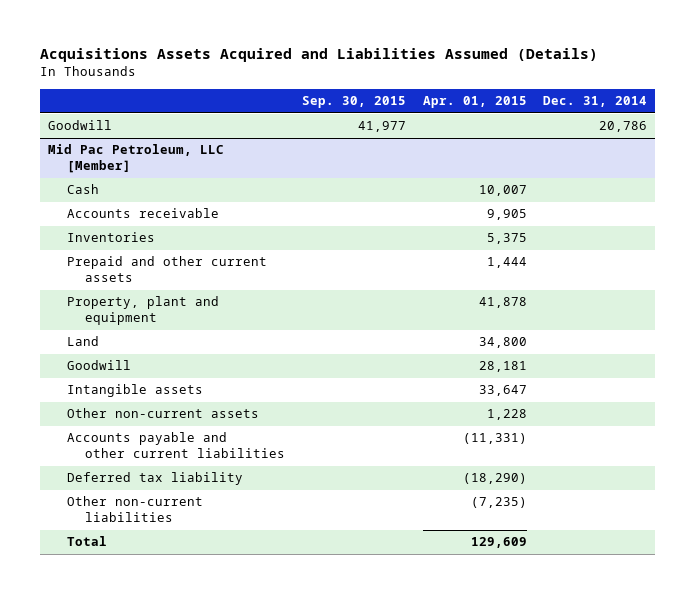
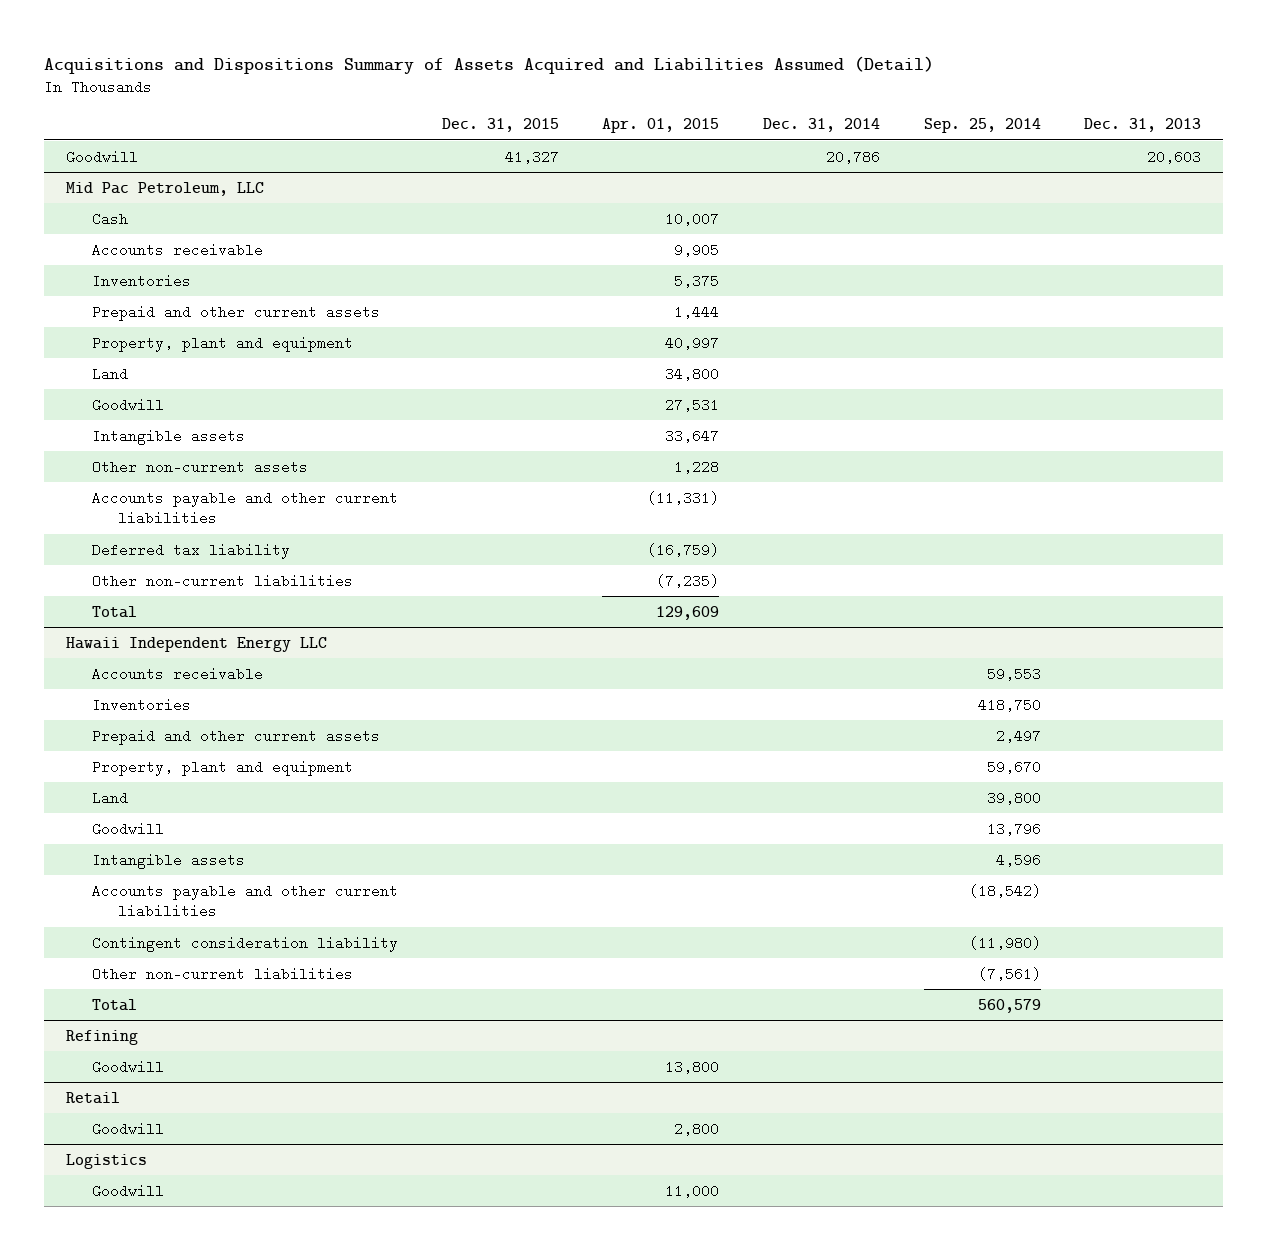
[39,48,598,63] Acquisitions Assets Acquired and Liabilities Assumed (Details) -> [44,55,935,74] Acquisitions and Dispositions Summary of Assets Acquired and Liabilities Assumed (Detail)
[301,96,406,109] Sep. 30, 2015 -> none
none -> [441,118,559,133] Dec. 31, 2015
none -> [923,118,1041,134] Sep. 25, 2014
none -> [1084,118,1202,133] Dec. 31, 2013
[48,144,225,174] Mid Pac Petroleum, LLC [Member] -> [65,181,264,196] Mid Pac Petroleum, LLC
[478,297,527,309] 41,878 -> [665,335,720,350] 40,997
[478,361,527,373] 28,181 -> [665,397,720,412] 27,531
[462,473,527,485] (18,290) -> [647,542,720,557] (16,759)
none -> [65,636,327,652] Hawaii Independent Energy LLC
none -> [91,666,263,681] Accounts receivable
none -> [91,697,191,712] Inventories
none -> [91,728,380,745] Prepaid and other current assets
none -> [91,759,353,776] Property, plant and equipment
none -> [91,790,128,805] Land
none -> [91,821,164,836] Goodwill
none -> [91,852,245,869] Intangible assets
none -> [91,883,398,919] Accounts payable and other current liabilities
none -> [91,935,398,952] Contingent consideration liability
none -> [91,966,353,981] Other non-current liabilities
none -> [91,998,137,1011] Total
none -> [65,1029,138,1045] Refining
none -> [91,1059,164,1074] Goodwill
none -> [65,1091,120,1104] Retail
none -> [91,1121,164,1136] Goodwill
none -> [65,1153,147,1169] Logistics
none -> [91,1183,164,1198] Goodwill

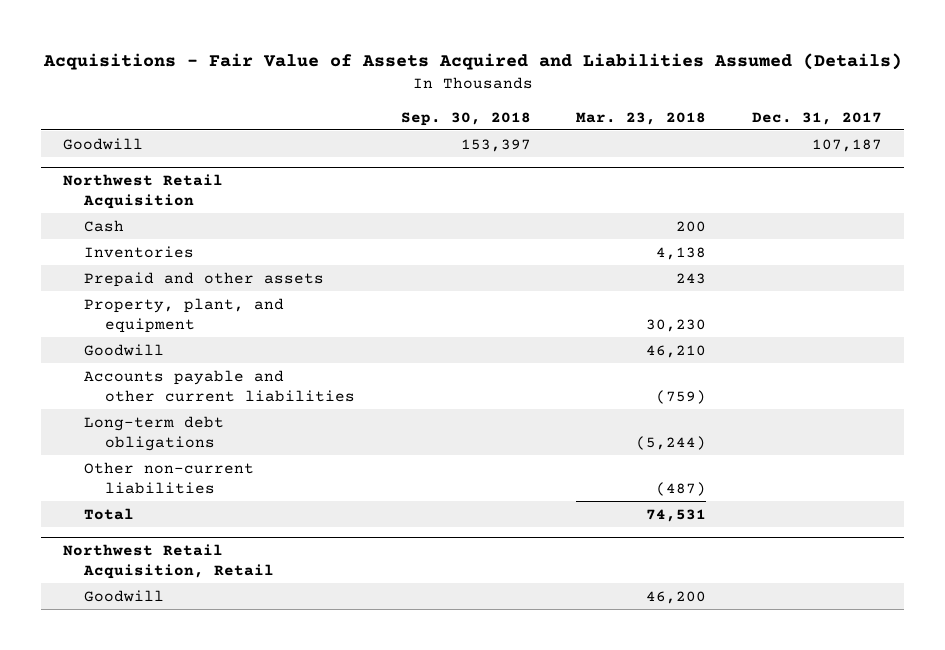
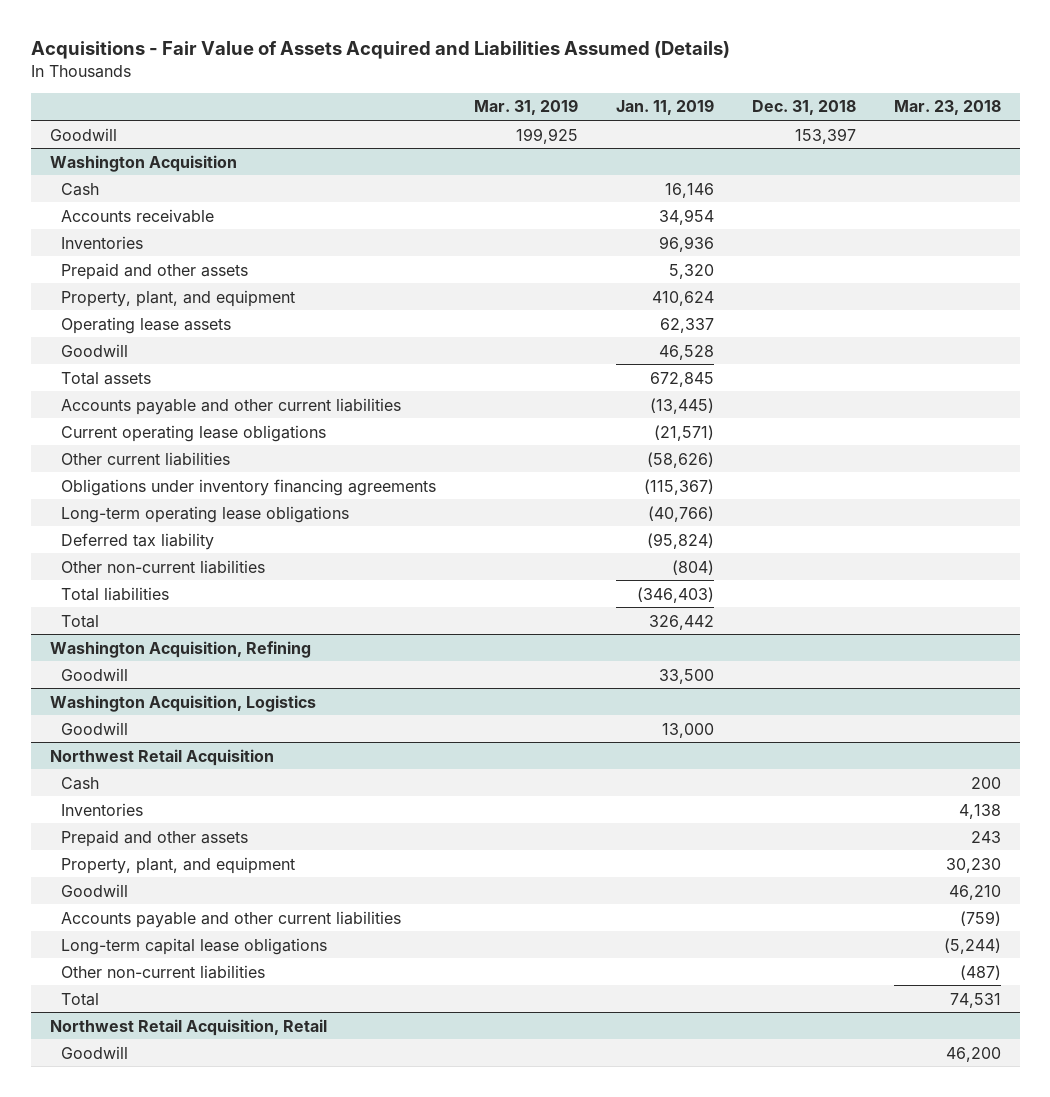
[400,111,531,126] Sep. 30, 2018 -> none
[751,111,882,125] Dec. 31, 2017 -> none
none -> [474,99,579,116] Mar. 31, 2019
none -> [616,99,715,116] Jan. 11, 2019
none -> [751,100,856,116] Dec. 31, 2018
none -> [49,154,237,172] Washington Acquisition
none -> [61,182,100,196] Cash
none -> [61,208,215,223] Accounts receivable
none -> [61,235,144,249] Inventories
none -> [61,262,249,280] Prepaid and other assets
none -> [61,289,296,307] Property, plant, and equipment
none -> [61,316,232,334] Operating lease assets
none -> [61,343,129,357] Goodwill
none -> [61,371,152,385] Total assets
none -> [61,397,402,415] Accounts payable and other current liabilities
none -> [61,424,327,442] Current operating lease obligations
none -> [61,451,231,466] Other current liabilities
none -> [61,478,437,496] Obligations under inventory financing agreements
none -> [61,505,350,523] Long-term operating lease obligations
none -> [61,532,215,550] Deferred tax liability
none -> [61,559,266,574] Other non-current liabilities
none -> [61,586,170,601] Total liabilities
none -> [61,614,100,628] Total
none -> [49,640,311,658] Washington Acquisition, Refining
none -> [61,667,129,681] Goodwill
none -> [49,694,316,712] Washington Acquisition, Logistics
none -> [61,721,129,735] Goodwill
[84,415,225,451] Long-term debt obligations -> [61,937,328,955] Long-term capital lease obligations

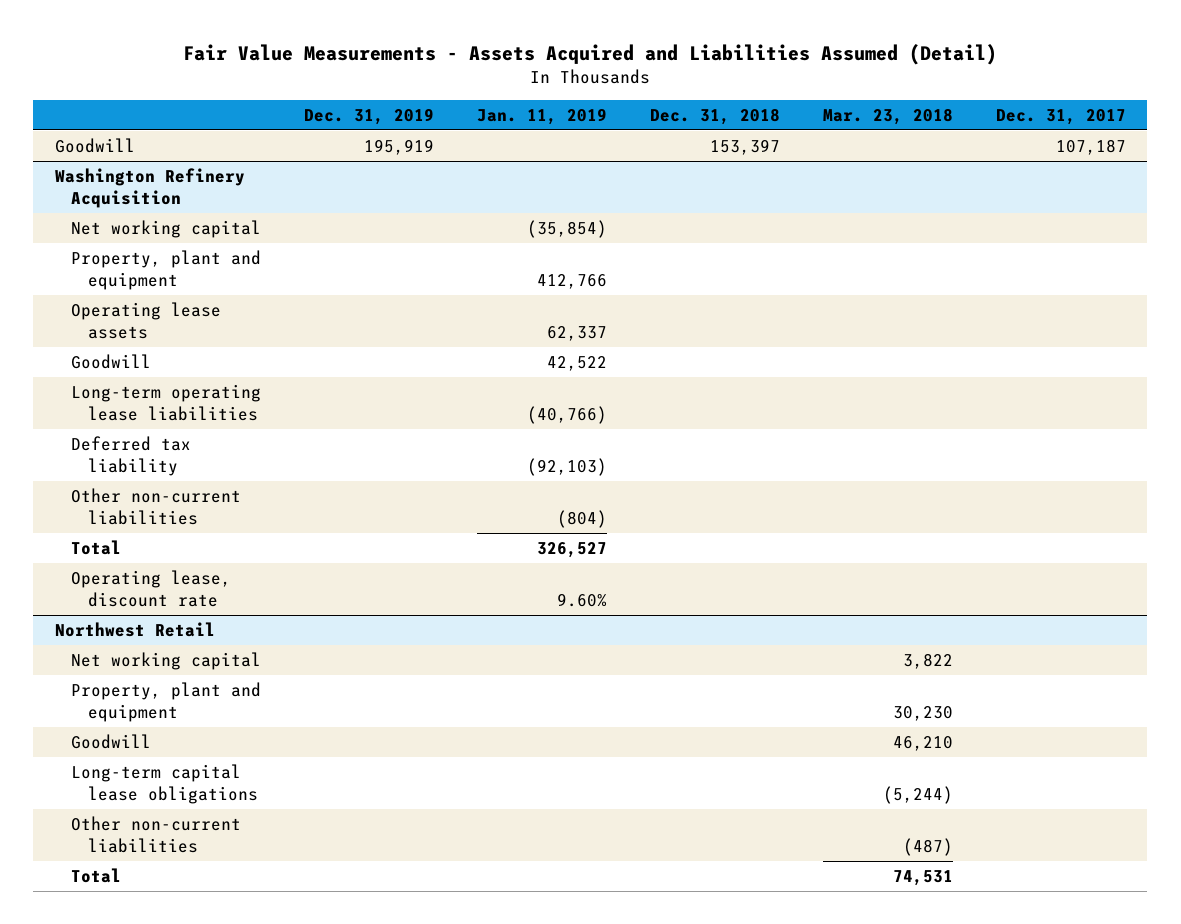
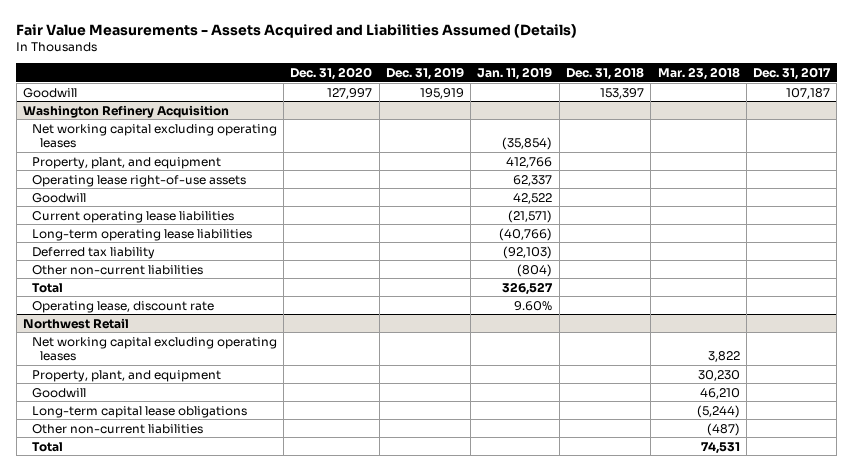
[183,43,998,65] Fair Value Measurements - Assets Acquired and Liabilities Assumed (Detail) -> [16,23,578,38] Fair Value Measurements - Assets Acquired and Liabilities Assumed (Details)
none -> [290,66,373,80] Dec. 31, 2020
[71,219,262,238] Net working capital -> [31,123,277,148] Net working capital excluding operating leases
[71,249,262,291] Property, plant and equipment -> [31,156,221,169] Property, plant, and equipment
[71,301,222,340] Operating lease assets -> [31,174,246,187] Operating lease right-of-use assets
none -> [31,210,234,223] Current operating lease liabilities
[71,651,262,670] Net working capital -> [31,336,277,361] Net working capital excluding operating leases
[71,681,262,723] Property, plant and equipment -> [31,369,221,382] Property, plant, and equipment

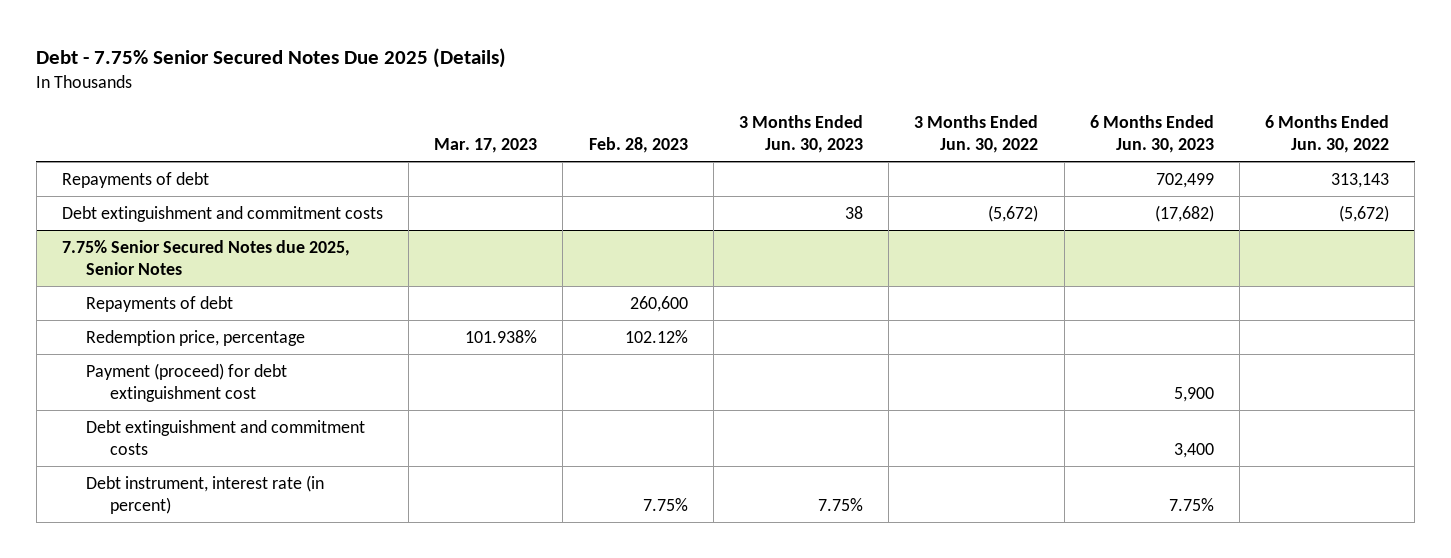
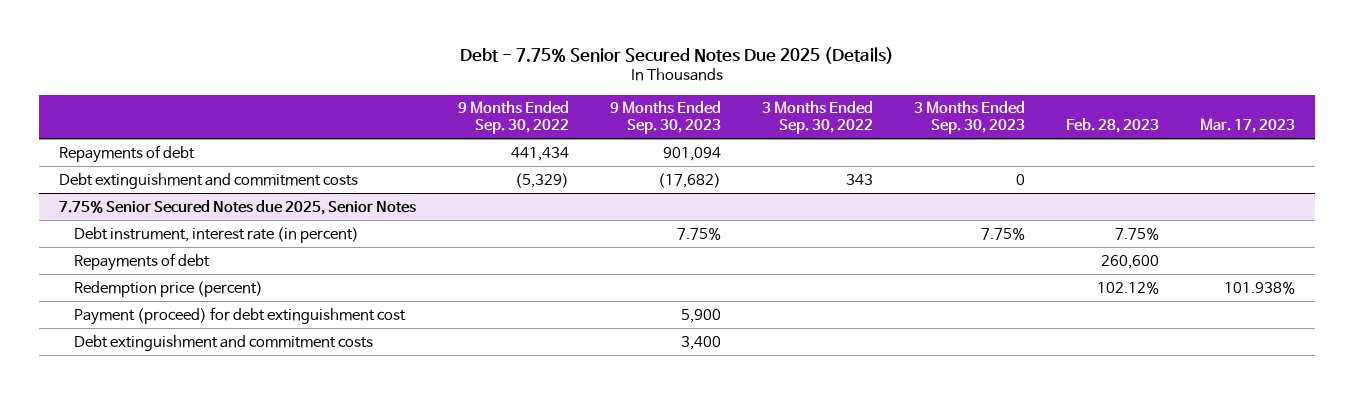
[738,115,863,153] 3 Months Ended Jun. 30, 2023 -> none
[914,115,1039,153] 3 Months Ended Jun. 30, 2022 -> none
[1089,115,1214,153] 6 Months Ended Jun. 30, 2023 -> none
[1265,115,1390,153] 6 Months Ended Jun. 30, 2022 -> none
none -> [457,101,569,135] 9 Months Ended Sep. 30, 2022
none -> [609,101,721,135] 9 Months Ended Sep. 30, 2023
none -> [761,101,873,135] 3 Months Ended Sep. 30, 2022
none -> [913,101,1025,135] 3 Months Ended Sep. 30, 2023
[85,474,324,514] Debt instrument, interest rate (in percent) -> [73,226,359,243] Debt instrument, interest rate (in percent)
[85,329,305,346] Redemption price, percentage -> [73,280,263,297] Redemption price (percent)

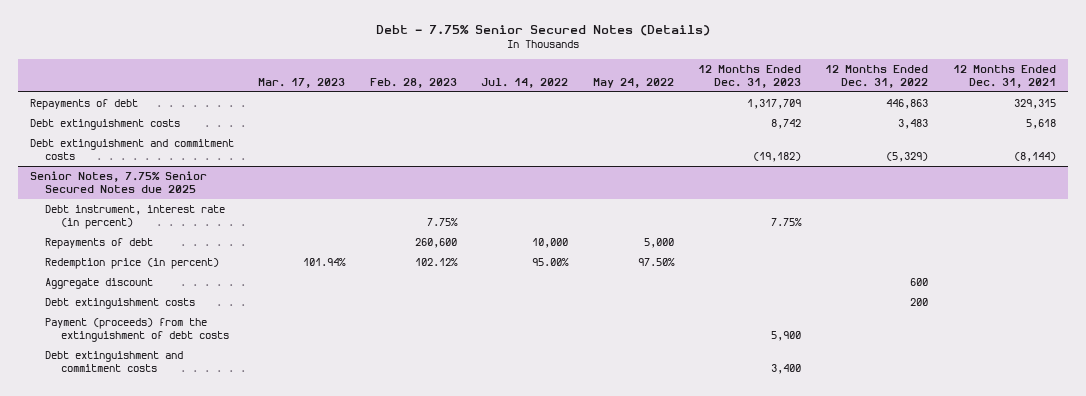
[460,47,895,65] Debt - 7.75% Senior Secured Notes Due 2025 (Details) -> [375,25,710,37] Debt - 7.75% Senior Secured Notes (Details)
[457,101,569,135] 9 Months Ended Sep. 30, 2022 -> none
[609,101,721,135] 9 Months Ended Sep. 30, 2023 -> none
[761,101,873,135] 3 Months Ended Sep. 30, 2022 -> none
[913,101,1025,135] 3 Months Ended Sep. 30, 2023 -> none
none -> [481,77,569,88] Jul. 14, 2022
none -> [592,77,674,88] May 24, 2022
none -> [697,64,801,88] 12 Months Ended Dec. 31, 2023
none -> [825,64,929,88] 12 Months Ended Dec. 31, 2022
none -> [952,64,1056,88] 12 Months Ended Dec. 31, 2021
none -> [29,118,180,130] Debt extinguishment costs
[59,199,417,215] 7.75% Senior Secured Notes due 2025, Senior Notes -> [29,170,207,193] Senior Notes, 7.75% Senior Secured Notes due 2025
[73,280,263,297] Redemption price (percent) -> [45,257,220,269] Redemption price (in percent)
[1223,280,1295,294] 101.938% -> [303,257,347,266] 101.94%
none -> [45,277,154,289] Aggregate discount
none -> [45,297,196,309] Debt extinguishment costs
[73,306,406,325] Payment (proceed) for debt extinguishment cost -> [45,317,229,342] Payment (proceeds) from the extinguishment of debt costs

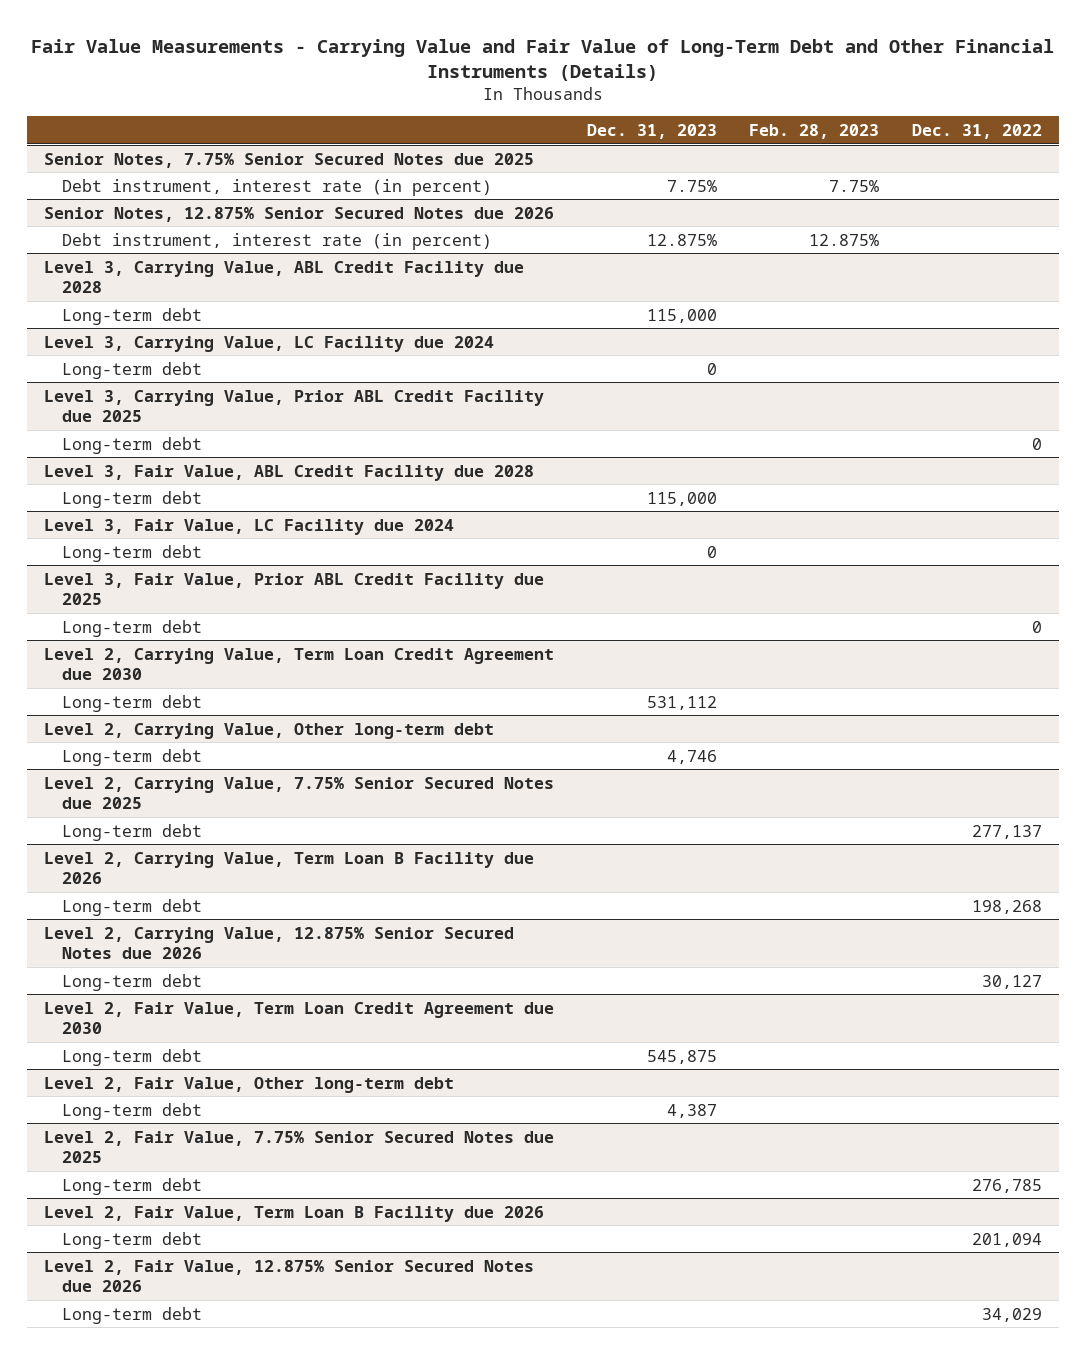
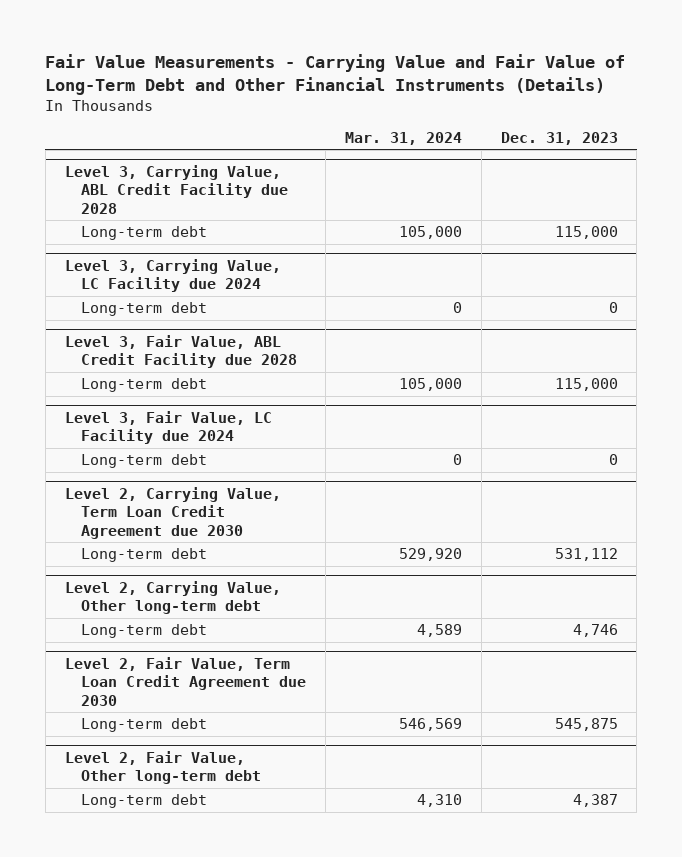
[749,123,880,139] Feb. 28, 2023 -> none
[912,123,1043,139] Dec. 31, 2022 -> none
none -> [345,131,463,145] Mar. 31, 2024
[43,152,534,168] Senior Notes, 7.75% Senior Secured Notes due 2025 -> none
[61,178,492,196] Debt instrument, interest rate (in percent) -> none
[43,206,554,222] Senior Notes, 12.875% Senior Secured Notes due 2026 -> none
[61,232,492,250] Debt instrument, interest rate (in percent) -> none
[43,389,544,422] Level 3, Carrying Value, Prior ABL Credit Facility due 2025 -> none
[61,436,202,454] Long-term debt -> none
[43,572,544,605] Level 3, Fair Value, Prior ABL Credit Facility due 2025 -> none
[61,619,202,637] Long-term debt -> none
[43,776,554,809] Level 2, Carrying Value, 7.75% Senior Secured Notes due 2025 -> none
[61,823,202,841] Long-term debt -> none
[43,851,534,884] Level 2, Carrying Value, Term Loan B Facility due 2026 -> none
[61,898,202,916] Long-term debt -> none
[43,926,514,959] Level 2, Carrying Value, 12.875% Senior Secured Notes due 2026 -> none
[61,973,202,991] Long-term debt -> none
[43,1130,554,1163] Level 2, Fair Value, 7.75% Senior Secured Notes due 2025 -> none
[61,1177,202,1195] Long-term debt -> none
[43,1205,544,1222] Level 2, Fair Value, Term Loan B Facility due 2026 -> none
[61,1231,202,1249] Long-term debt -> none
[43,1259,534,1292] Level 2, Fair Value, 12.875% Senior Secured Notes due 2026 -> none
[61,1306,202,1324] Long-term debt -> none

